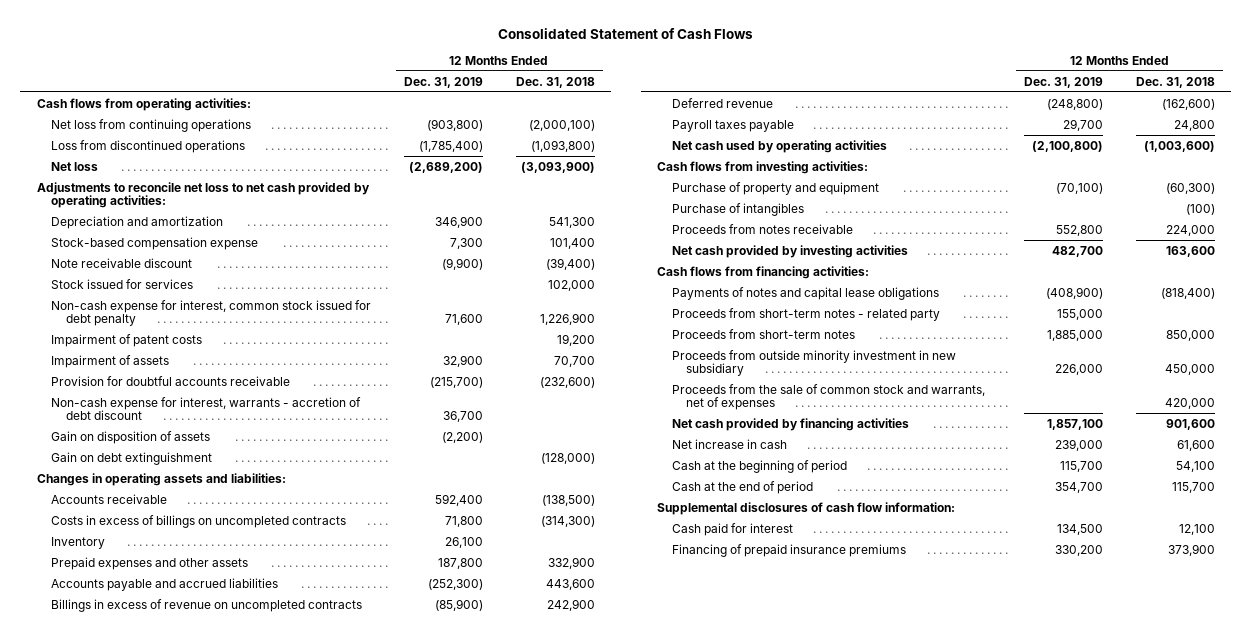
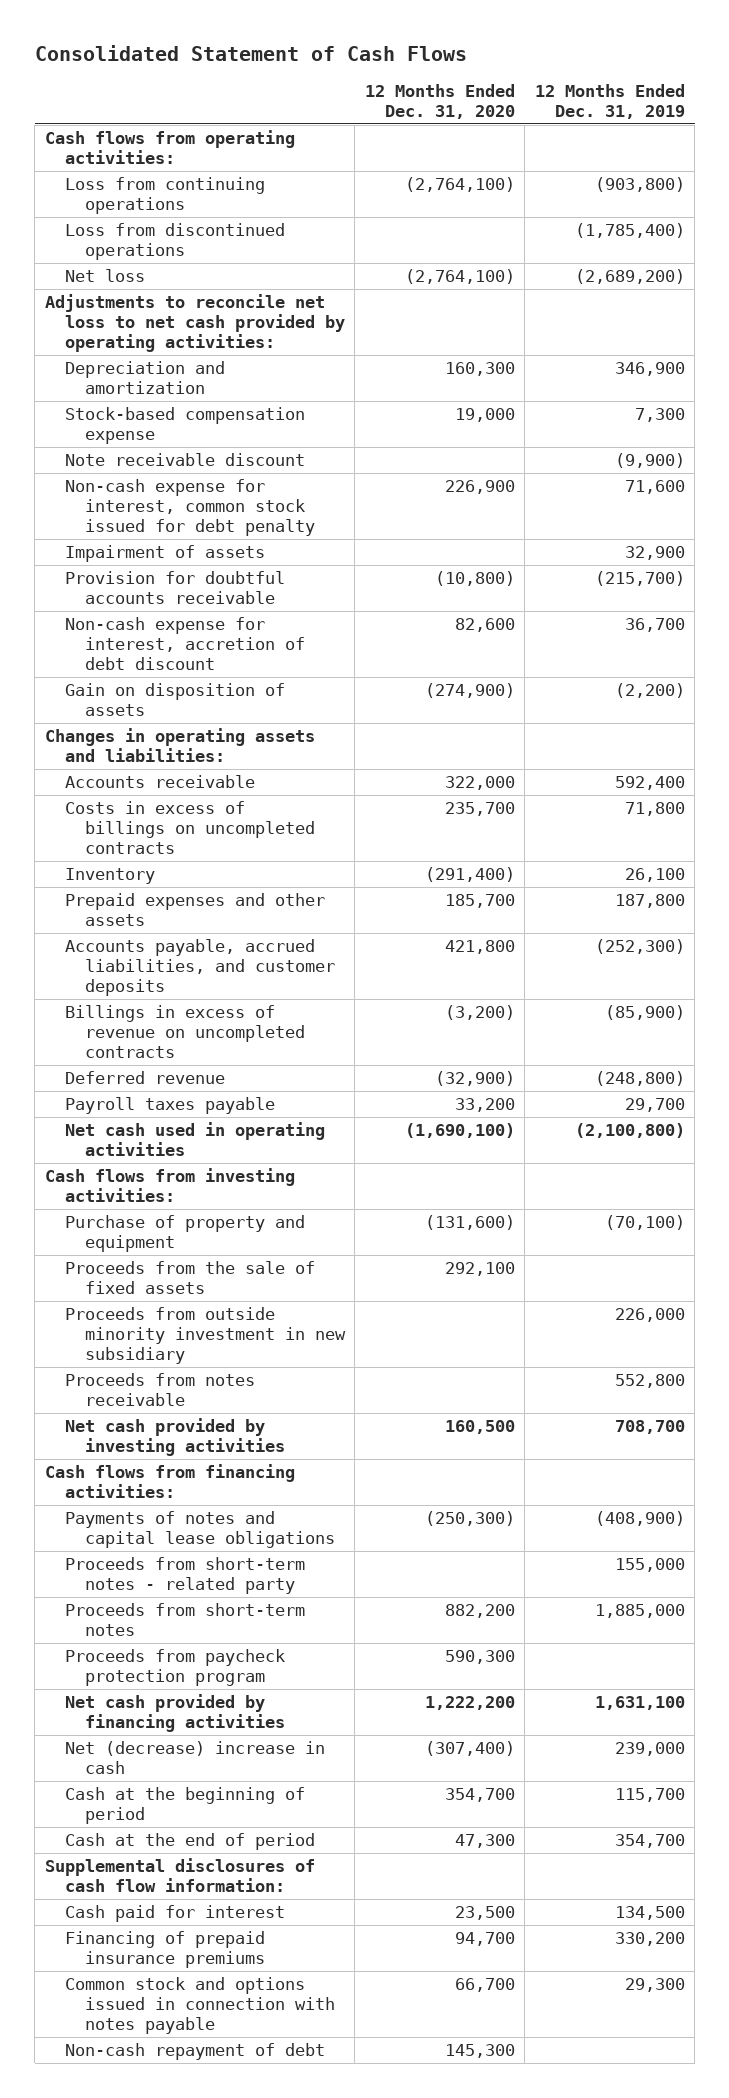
[515,76,595,88] Dec. 31, 2018 -> none
none -> [364,83,515,119] 12 Months Ended Dec. 31, 2020
[51,118,252,132] Net loss from continuing operations -> [64,177,265,215] Loss from continuing operations
[51,278,194,289] Stock issued for services -> none
[51,333,203,347] Impairment of patent costs -> none
[51,396,362,421] Non-cash expense for interest, warrants - accretion of debt discount -> [64,617,305,671] Non-cash expense for interest, accretion of debt discount
[51,451,213,465] Gain on debt extinguishment -> none
[51,577,279,591] Accounts payable and accrued liabilities -> [64,939,335,997] Accounts payable, accrued liabilities, and customer deposits
[671,139,887,153] Net cash used by operating activities -> [64,1122,325,1157] Net cash used in operating activities
[671,202,804,216] Purchase of intangibles -> none
none -> [64,1261,315,1295] Proceeds from the sale of fixed assets
[671,349,956,377] Proceeds from outside minority investment in new subsidiary -> [64,1307,346,1365] Proceeds from outside minority investment in new subsidiary
[1052,245,1104,257] 482,700 -> [614,1420,685,1435] 708,700
[671,383,985,411] Proceeds from the sale of common stock and warrants, net of expenses -> none
none -> [64,1649,285,1687] Proceeds from paycheck protection program
[1047,418,1104,430] 1,857,100 -> [594,1696,685,1711] 1,631,100
[671,438,787,449] Net increase in cash -> [64,1741,325,1775] Net (decrease) increase in cash
none -> [64,1977,335,2035] Common stock and options issued in connection with notes payable
none -> [64,2043,325,2061] Non-cash repayment of debt

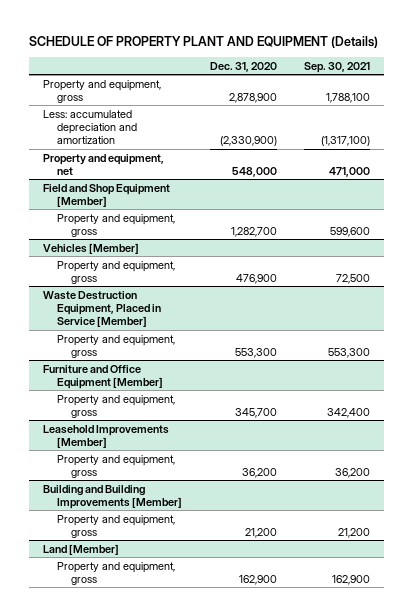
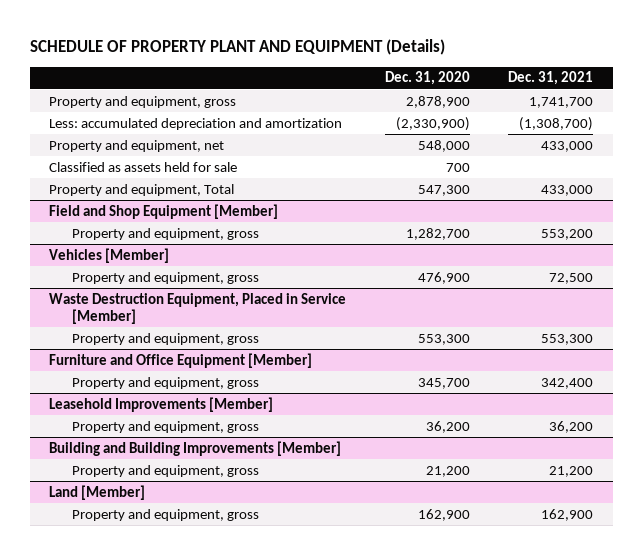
[304,61,371,73] Sep. 30, 2021 -> none
none -> [508,71,594,86] Dec. 31, 2021
none -> [49,161,238,172] Classified as assets held for sale
none -> [49,183,235,196] Property and equipment, Total

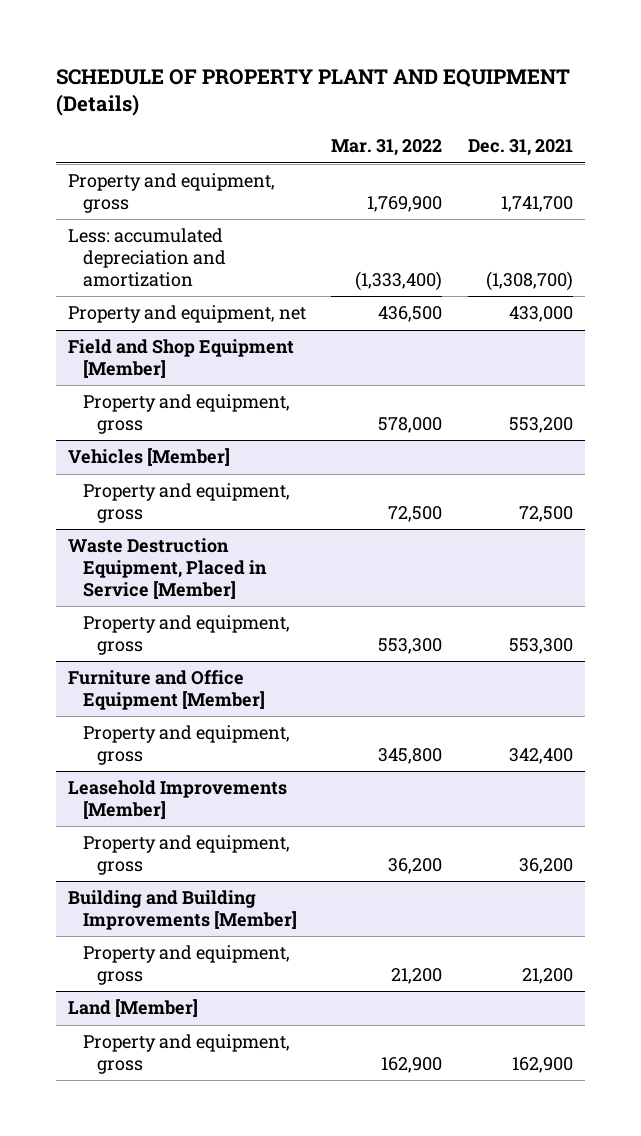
[384,71,470,86] Dec. 31, 2020 -> none
none -> [331,139,443,157] Mar. 31, 2022
[49,161,238,172] Classified as assets held for sale -> none
[49,183,235,196] Property and equipment, Total -> none

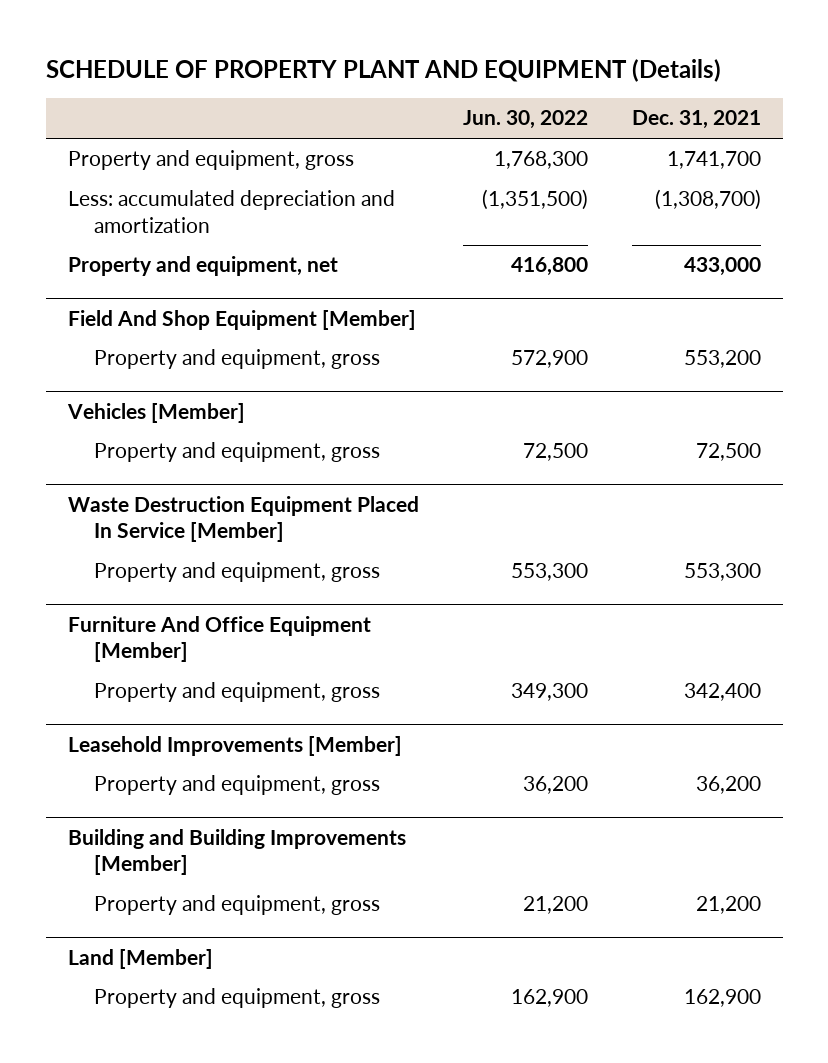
[331,139,443,157] Mar. 31, 2022 -> none
none -> [462,110,588,130] Jun. 30, 2022
[68,339,295,378] Field and Shop Equipment [Member] -> [67,309,416,330] Field And Shop Equipment [Member]
[68,538,267,599] Waste Destruction Equipment, Placed in Service [Member] -> [67,495,419,542] Waste Destruction Equipment Placed In Service [Member]
[68,670,265,710] Furniture and Office Equipment [Member] -> [67,615,371,662] Furniture And Office Equipment [Member]

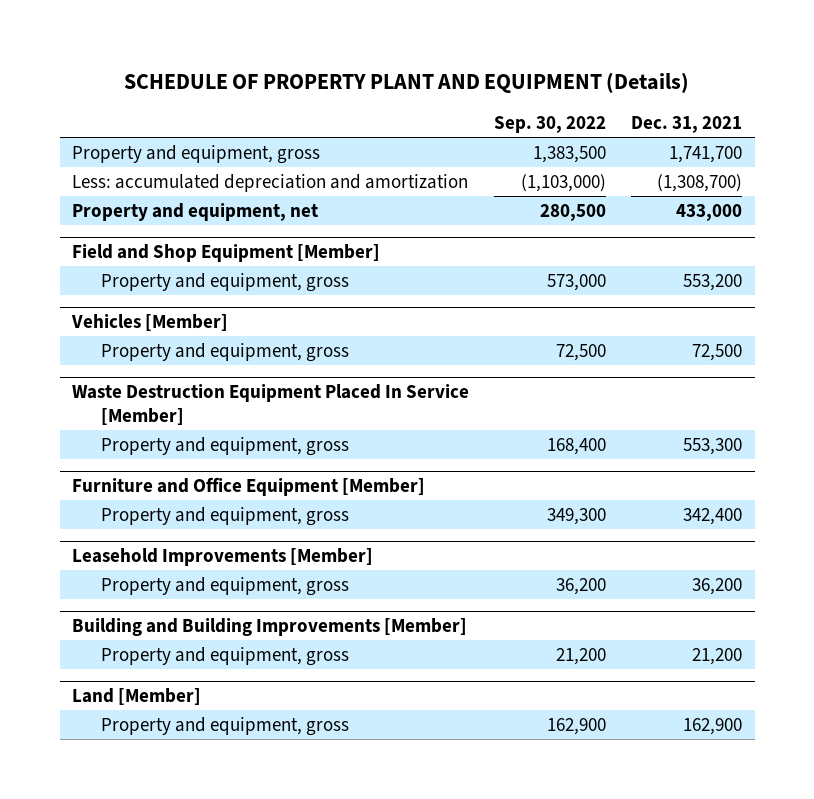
[462,110,588,130] Jun. 30, 2022 -> none
none -> [494,116,607,134] Sep. 30, 2022
[67,309,416,330] Field And Shop Equipment [Member] -> [72,243,381,262] Field and Shop Equipment [Member]
[67,615,371,662] Furniture And Office Equipment [Member] -> [72,476,426,496] Furniture and Office Equipment [Member]

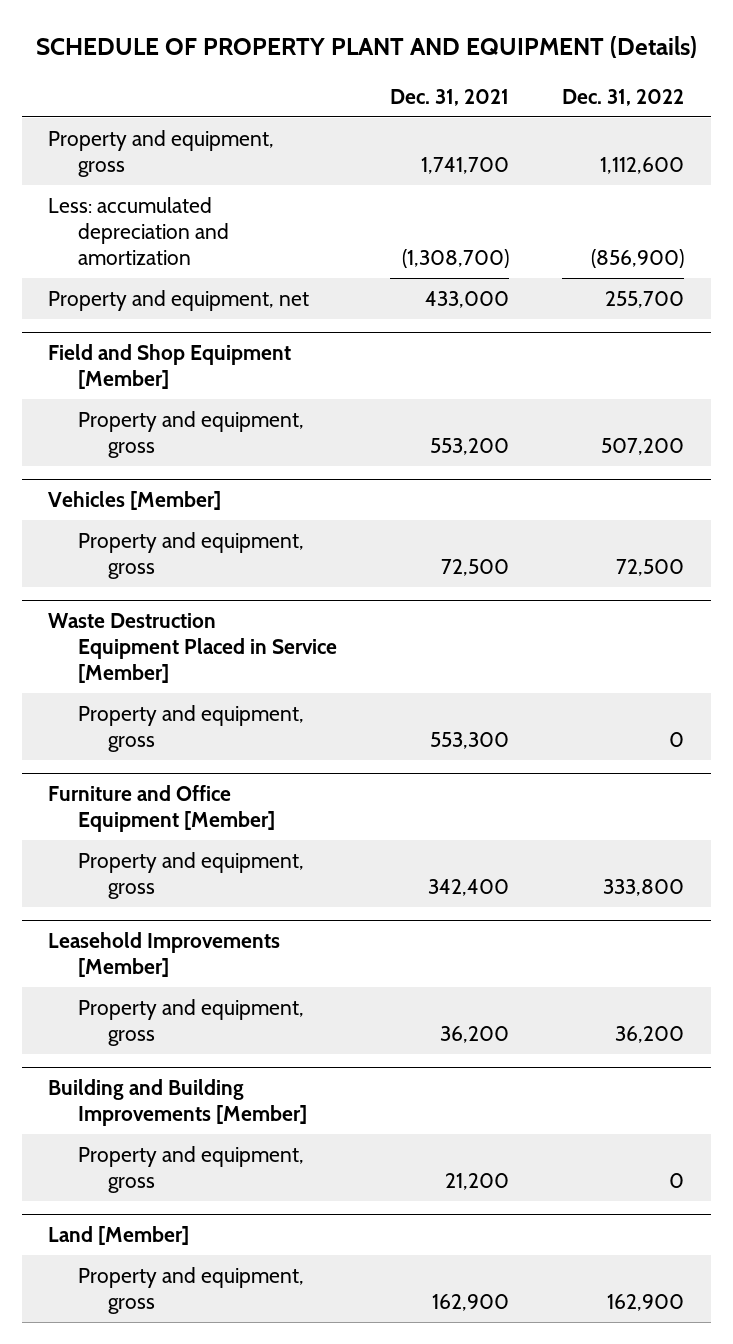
[494,116,607,134] Sep. 30, 2022 -> none
none -> [562,88,685,106] Dec. 31, 2022
[72,383,470,426] Waste Destruction Equipment Placed In Service [Member] -> [48,612,338,684] Waste Destruction Equipment Placed in Service [Member]

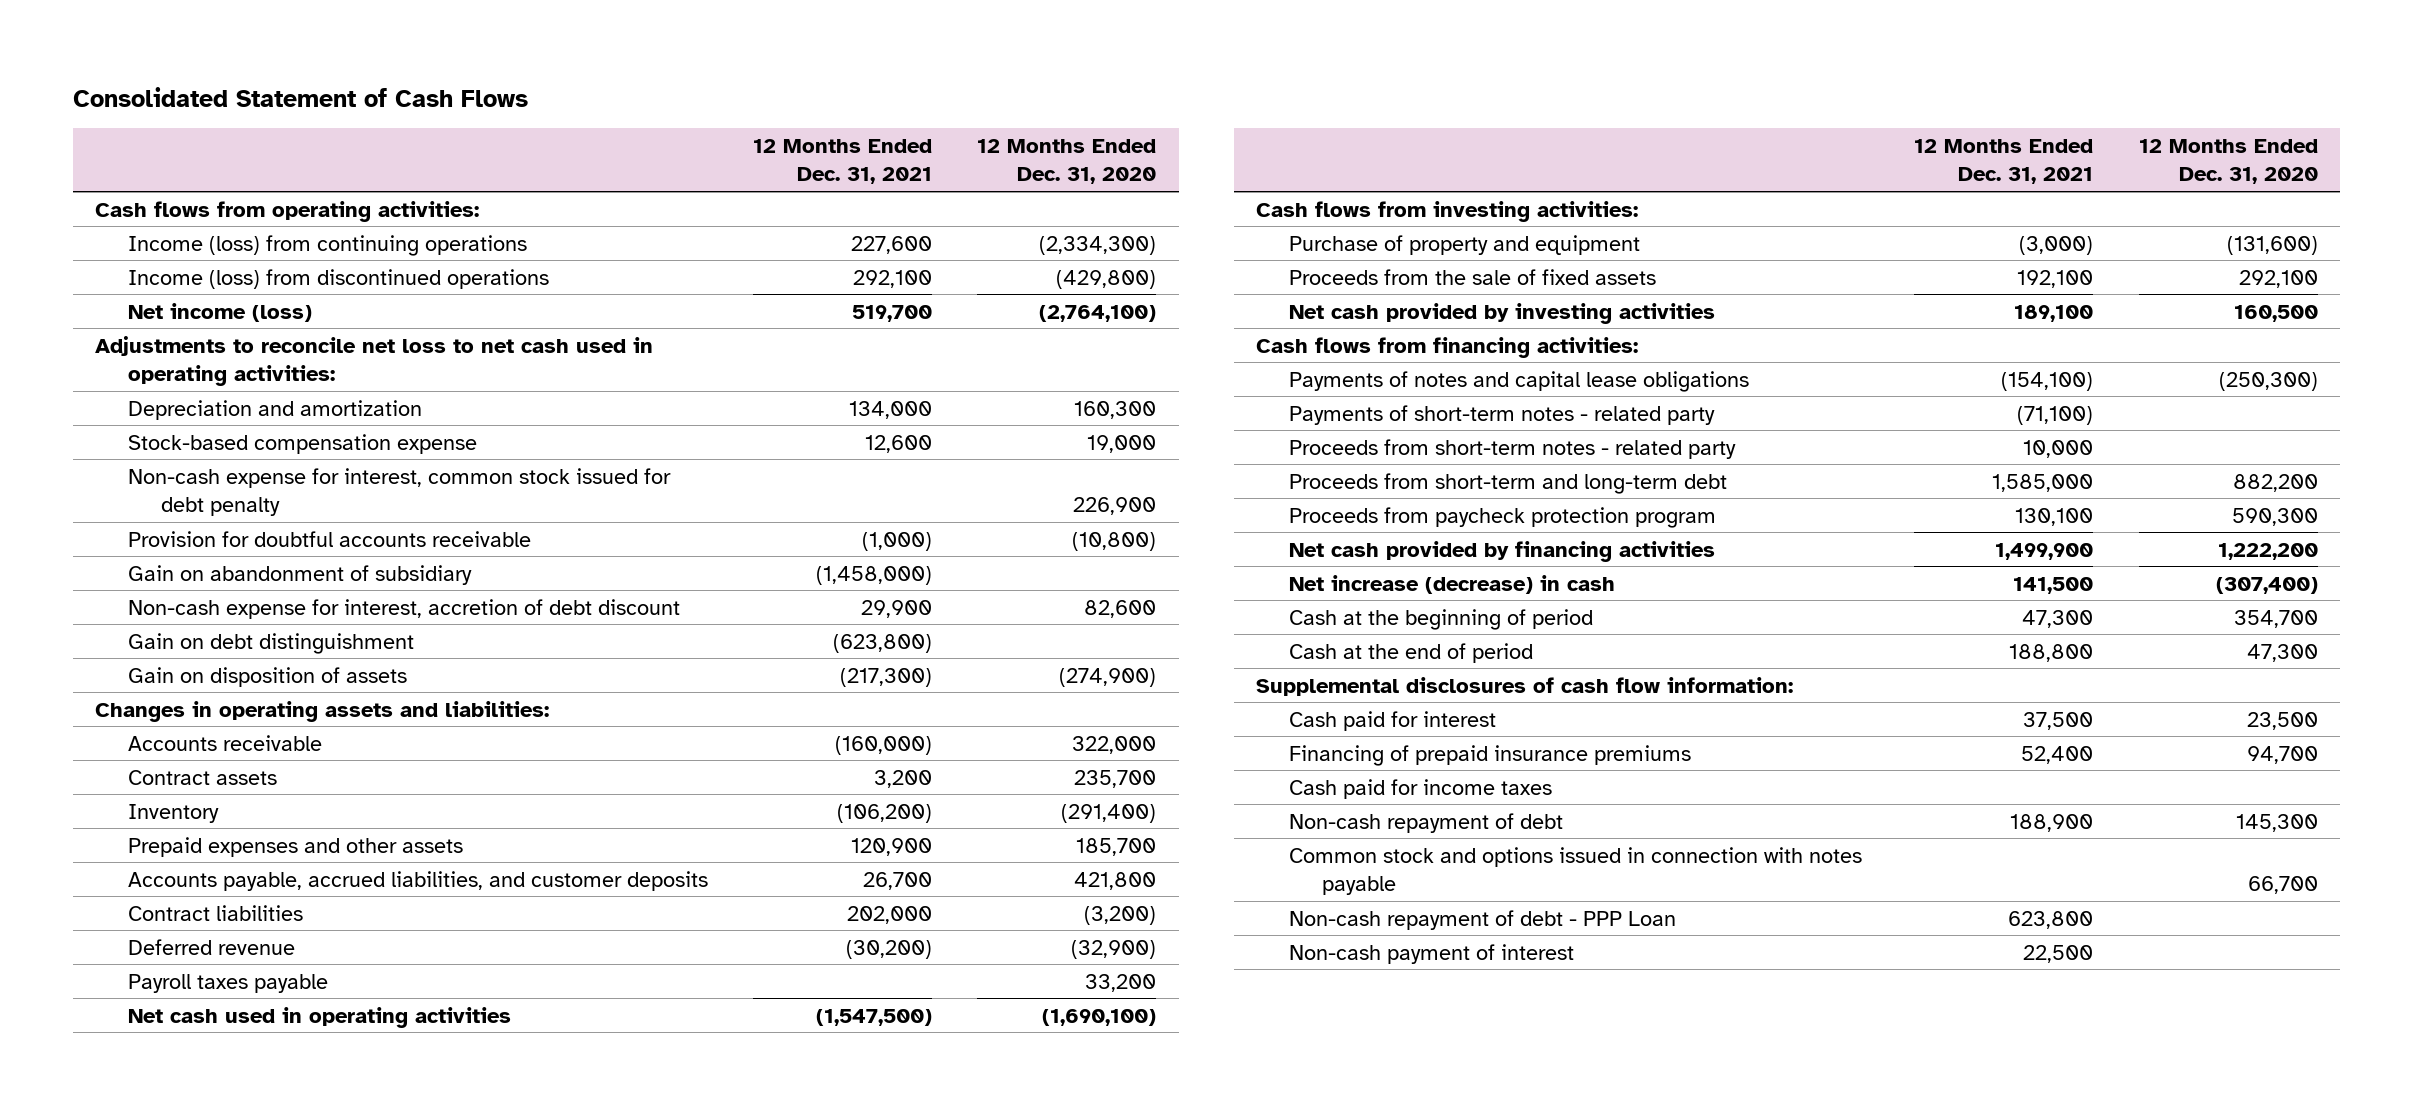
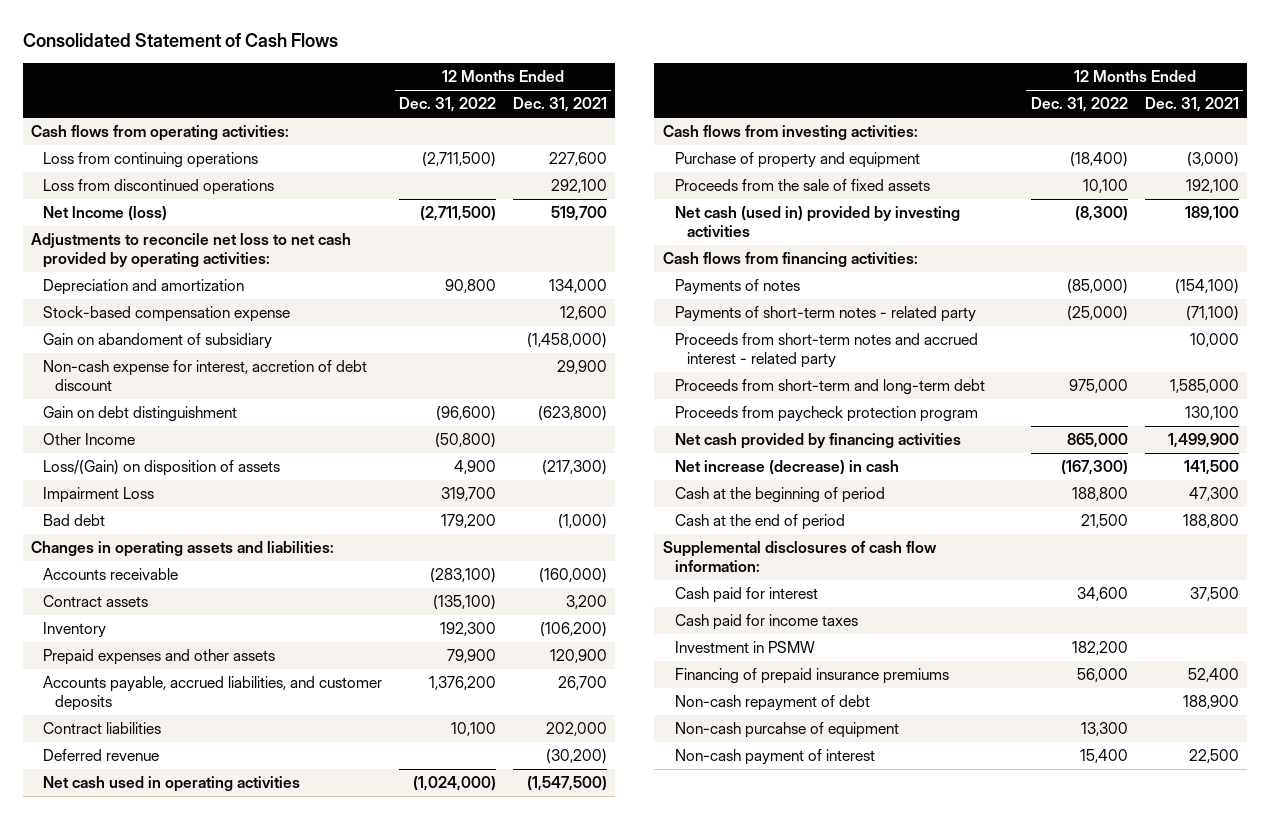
[977,139,1157,185] 12 Months Ended Dec. 31, 2020 -> none
none -> [399,97,497,113] Dec. 31, 2022
[128,234,528,256] Income (loss) from continuing operations -> [43,152,259,169] Loss from continuing operations
[128,268,550,289] Income (loss) from discontinued operations -> [43,179,275,196] Loss from discontinued operations
[128,302,313,322] Net income (loss) -> [43,206,168,222] Net lncome (loss)
[95,335,654,386] Adjustments to reconcile net loss to net cash used in operating activities: -> [31,233,352,268] Adjustments to reconcile net loss to net cash provided by operating activities:
[128,467,672,516] Non-cash expense for interest, common stock issued for debt penalty -> none
[128,530,532,547] Provision for doubtful accounts receivable -> none
[128,564,473,585] Gain on abandonment of subsidiary -> [43,333,273,350] Gain on abandoment of subsidiary
none -> [43,433,136,446] Other Income
[128,666,408,687] Gain on disposition of assets -> [43,460,281,477] Loss/(Gain) on disposition of assets
none -> [43,487,155,504] Impairment Loss
none -> [43,514,106,527] Bad debt
[128,973,329,993] Payroll taxes payable -> none
[1289,302,1716,324] Net cash provided by investing activities -> [674,206,960,237] Net cash (used in) provided by investing activities
[1289,370,1750,392] Payments of notes and capital lease obligations -> [674,279,800,296] Payments of notes
[1289,438,1737,459] Proceeds from short-term notes - related party -> [674,333,978,368] Proceeds from short-term notes and accrued interest - related party
none -> [674,641,815,654] Investment in PSMW
[1289,744,1692,766] Financing of prepaid insurance premiums -> [674,668,949,685] Financing of prepaid insurance premiums
[1289,846,1863,895] Common stock and options issued in connection with notes payable -> none
[1289,909,1677,930] Non-cash repayment of debt - PPP Loan -> none
none -> [674,722,899,739] Non-cash purcahse of equipment

